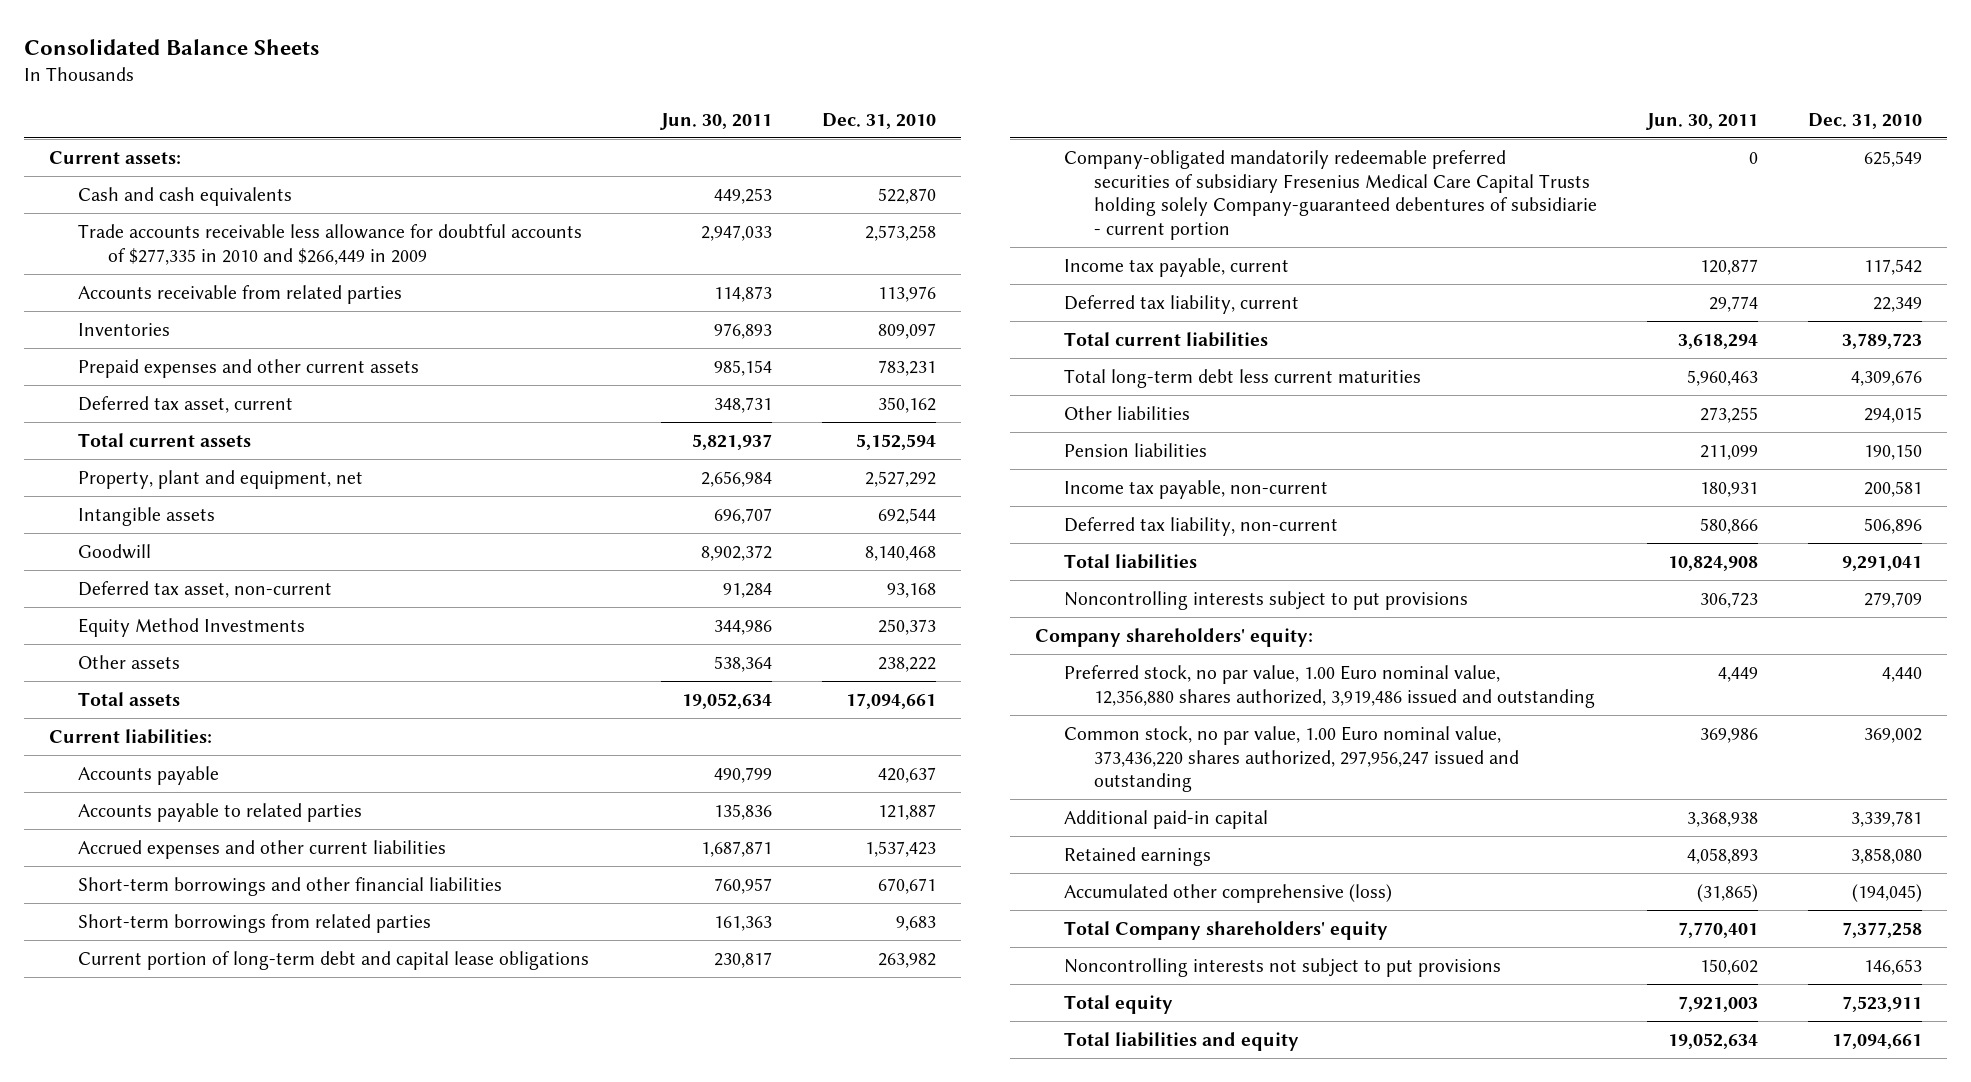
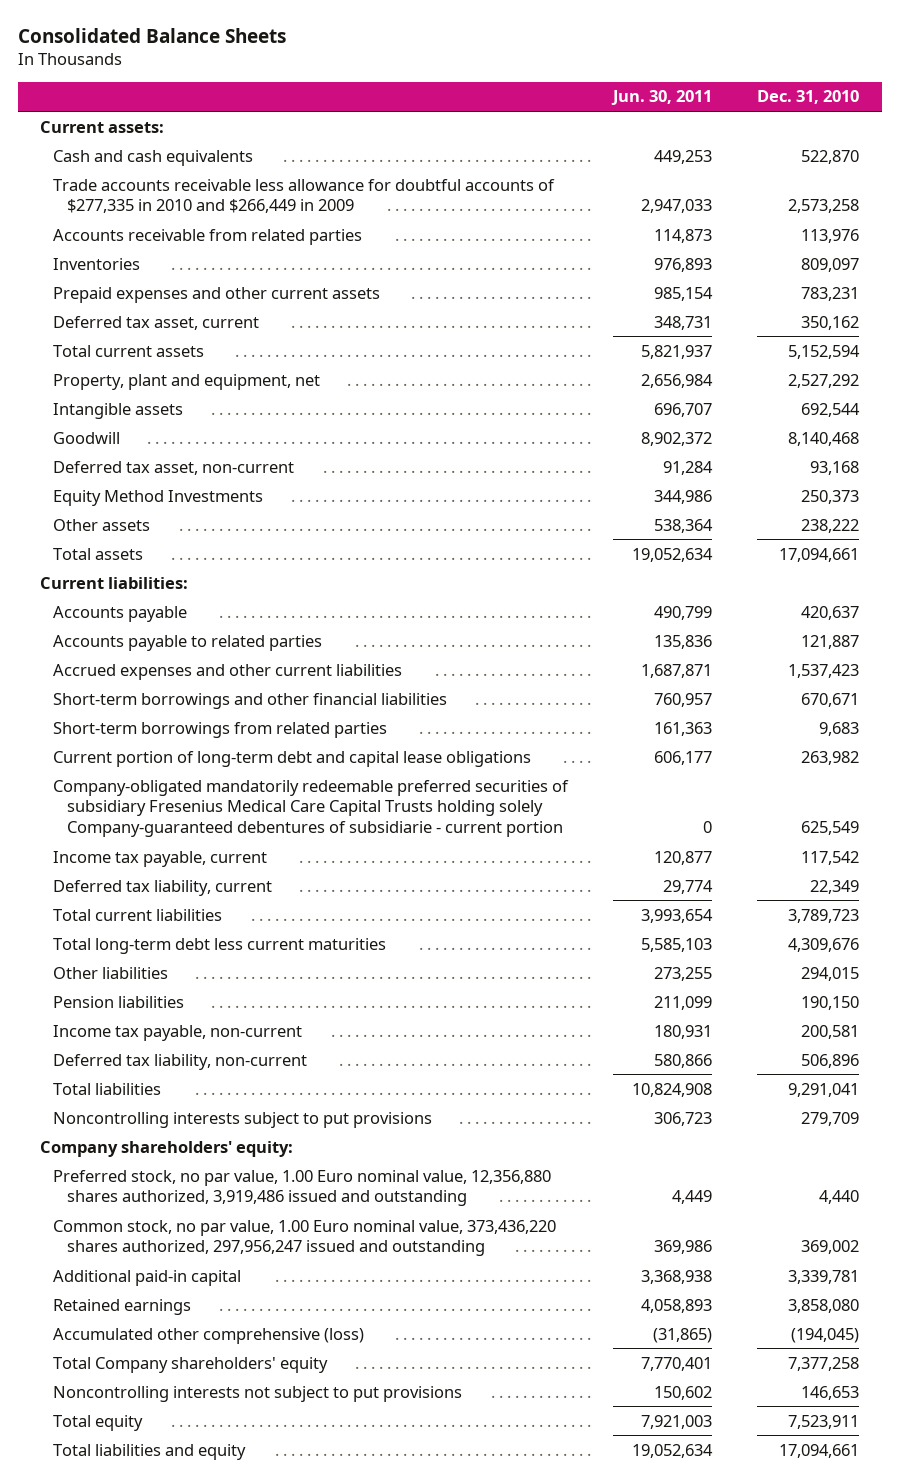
[713,951,772,968] 230,817 -> [654,750,713,765] 606,177
[1677,333,1758,349] 3,618,294 -> [641,908,714,923] 3,993,654
[1686,369,1758,386] 5,960,463 -> [641,937,713,952] 5,585,103

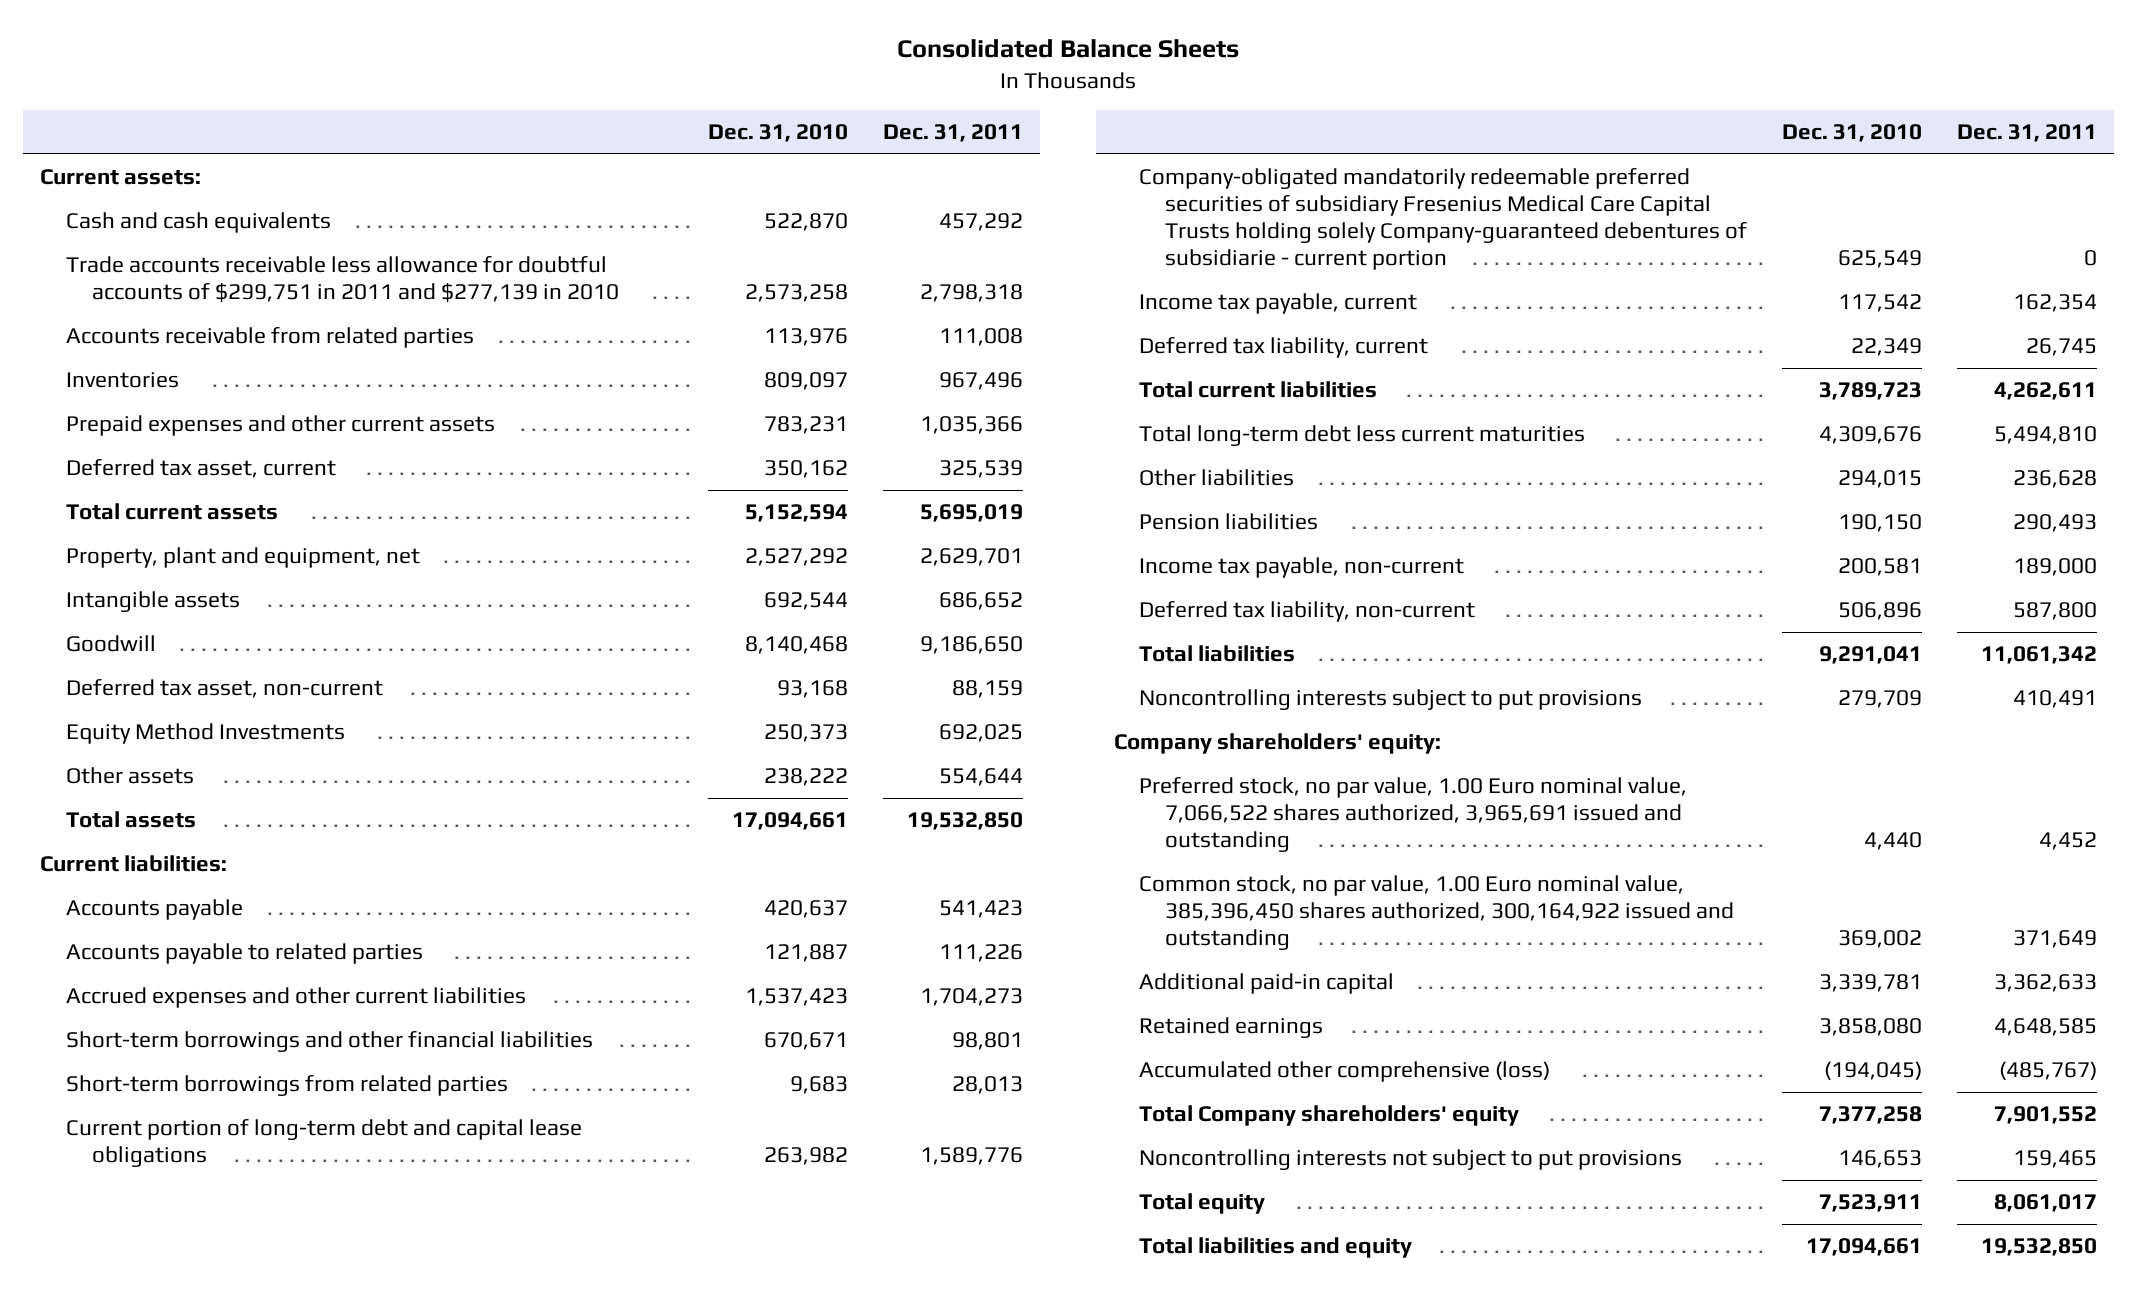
[611,90,713,106] Jun. 30, 2011 -> none
none -> [883,124,1024,143] Dec. 31, 2011
[53,178,556,214] Trade accounts receivable less allowance for doubtful accounts of $277,335 in 2010 and $266,449 in 2009 -> [65,256,619,304] Trade accounts receivable less allowance for doubtful accounts of $299,751 in 2011 and $277,139 in 2010
[53,1169,552,1207] Preferred stock, no par value, 1.00 Euro nominal value, 12,356,880 shares authorized, 3,919,486 issued and outstanding -> [1139,777,1688,853] Preferred stock, no par value, 1.00 Euro nominal value, 7,066,522 shares authorized, 3,965,691 issued and outstanding
[53,1219,557,1257] Common stock, no par value, 1.00 Euro nominal value, 373,436,220 shares authorized, 297,956,247 issued and outstanding -> [1139,875,1735,951] Common stock, no par value, 1.00 Euro nominal value, 385,396,450 shares authorized, 300,164,922 issued and outstanding

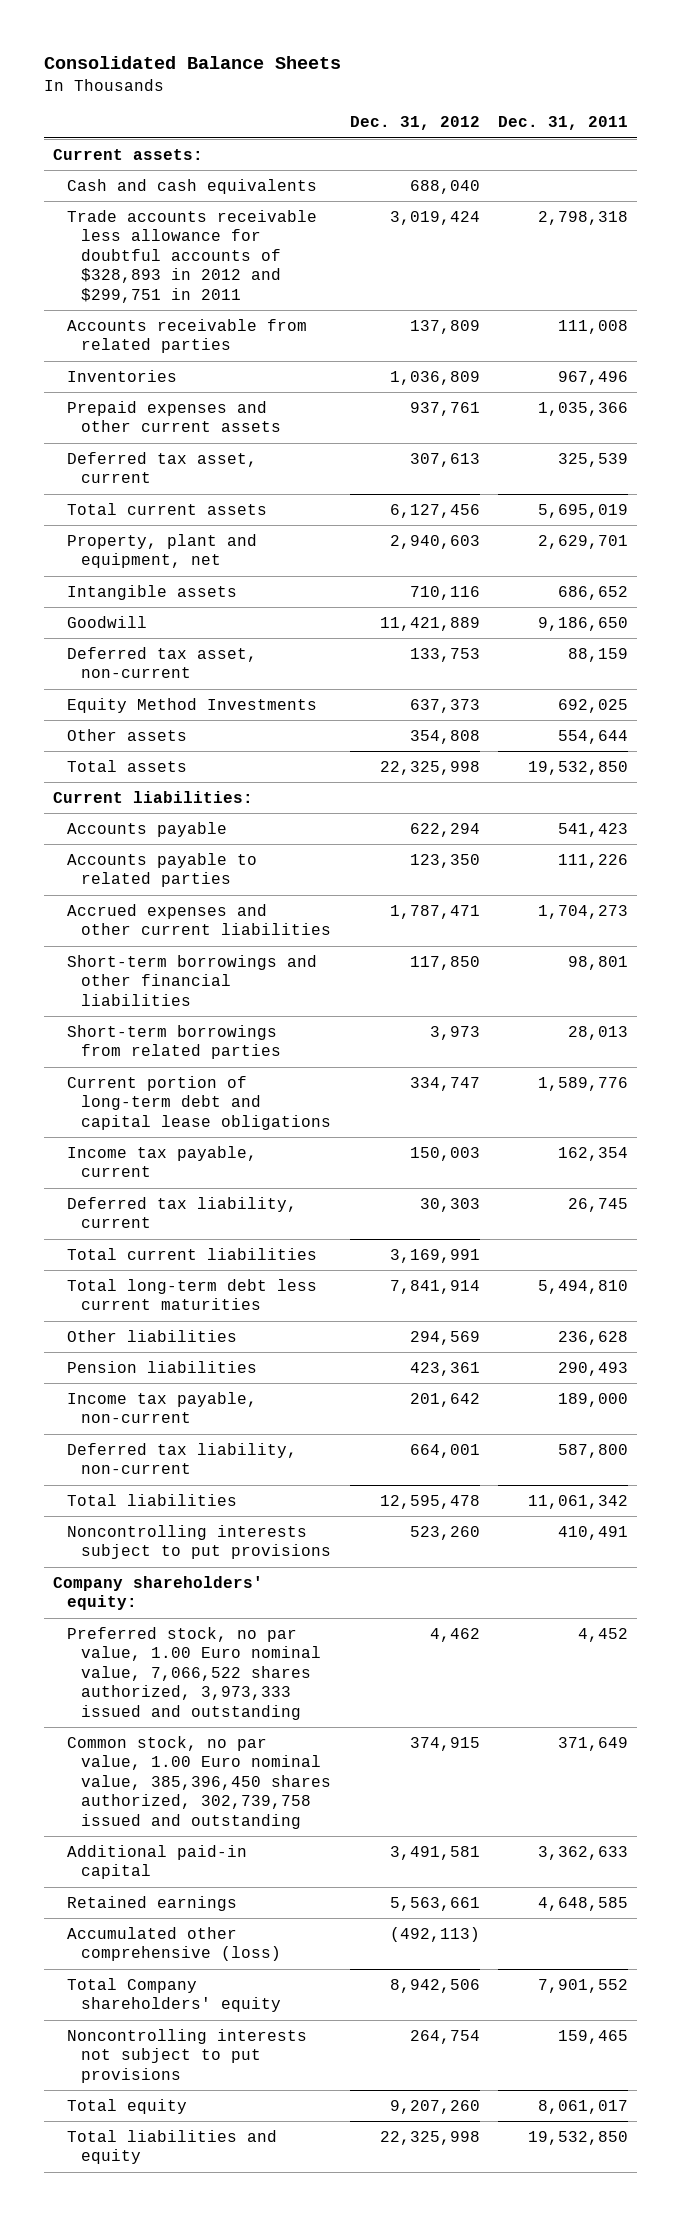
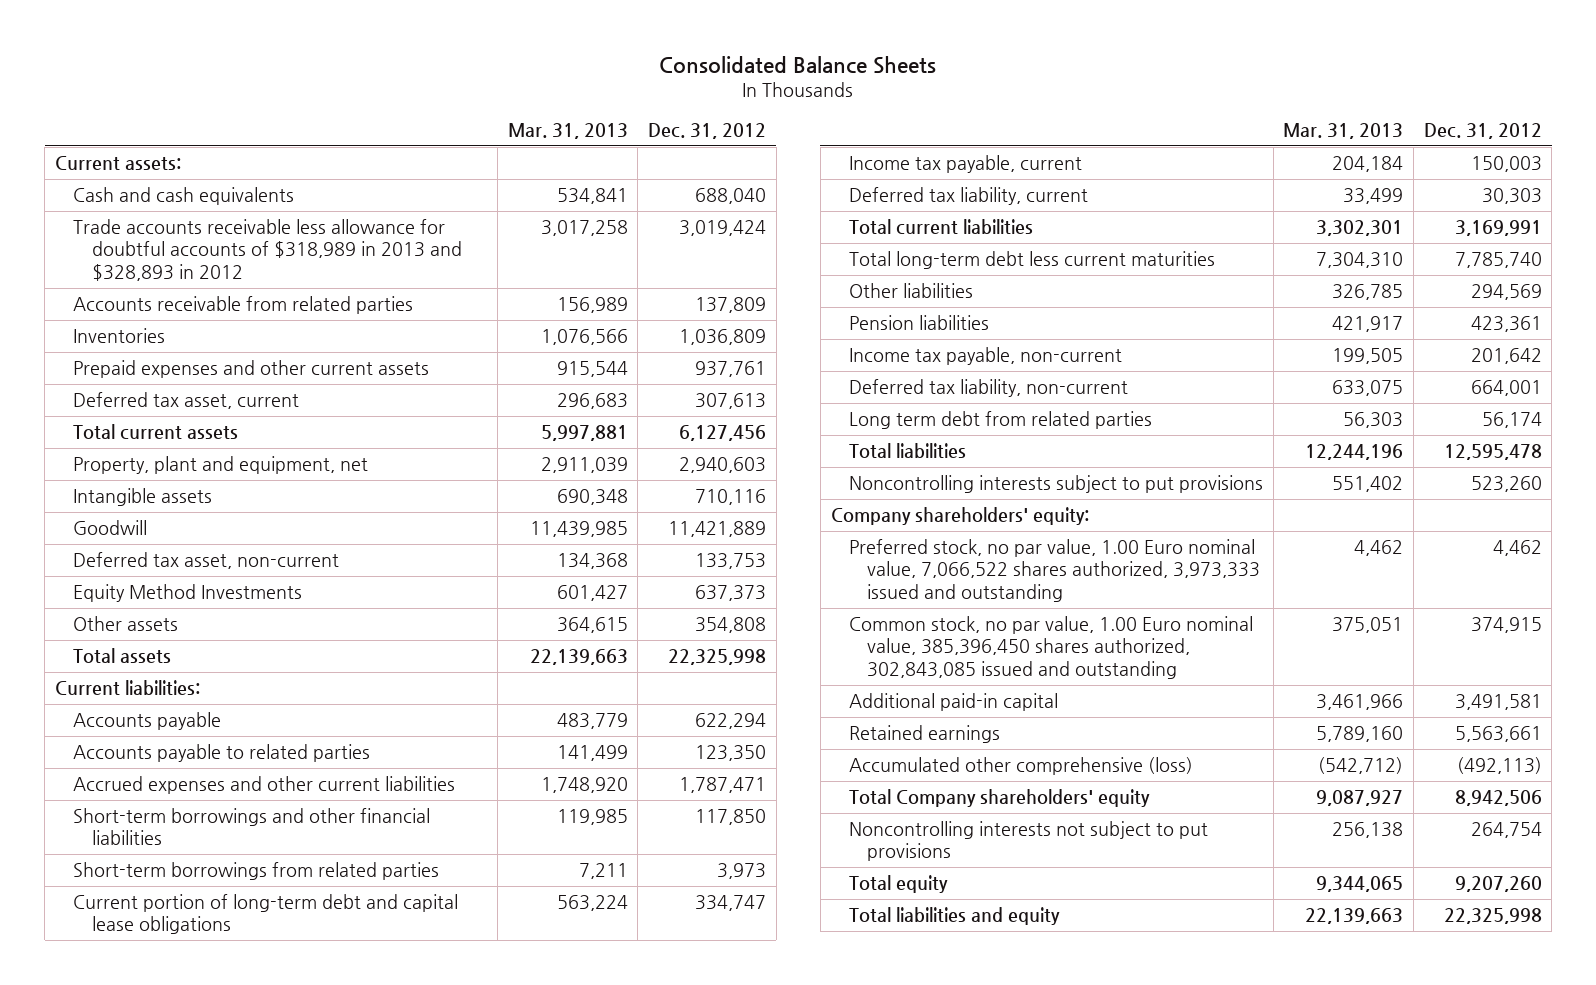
[498,116,629,131] Dec. 31, 2011 -> none
none -> [507,122,628,139] Mar. 31, 2013
[67,209,318,303] Trade accounts receivable less allowance for doubtful accounts of $328,893 in 2012 and $299,751 in 2011 -> [73,219,462,281] Trade accounts receivable less allowance for doubtful accounts of $318,989 in 2013 and $328,893 in 2012
[389,1279,480,1294] 7,841,914 -> [1454,252,1542,269] 7,785,740
none -> [848,411,1152,430] Long term debt from related parties
[67,1735,332,1829] Common stock, no par value, 1.00 Euro nominal value, 385,396,450 shares authorized, 302,739,758 issued and outstanding -> [848,616,1253,679] Common stock, no par value, 1.00 Euro nominal value, 385,396,450 shares authorized, 302,843,085 issued and outstanding

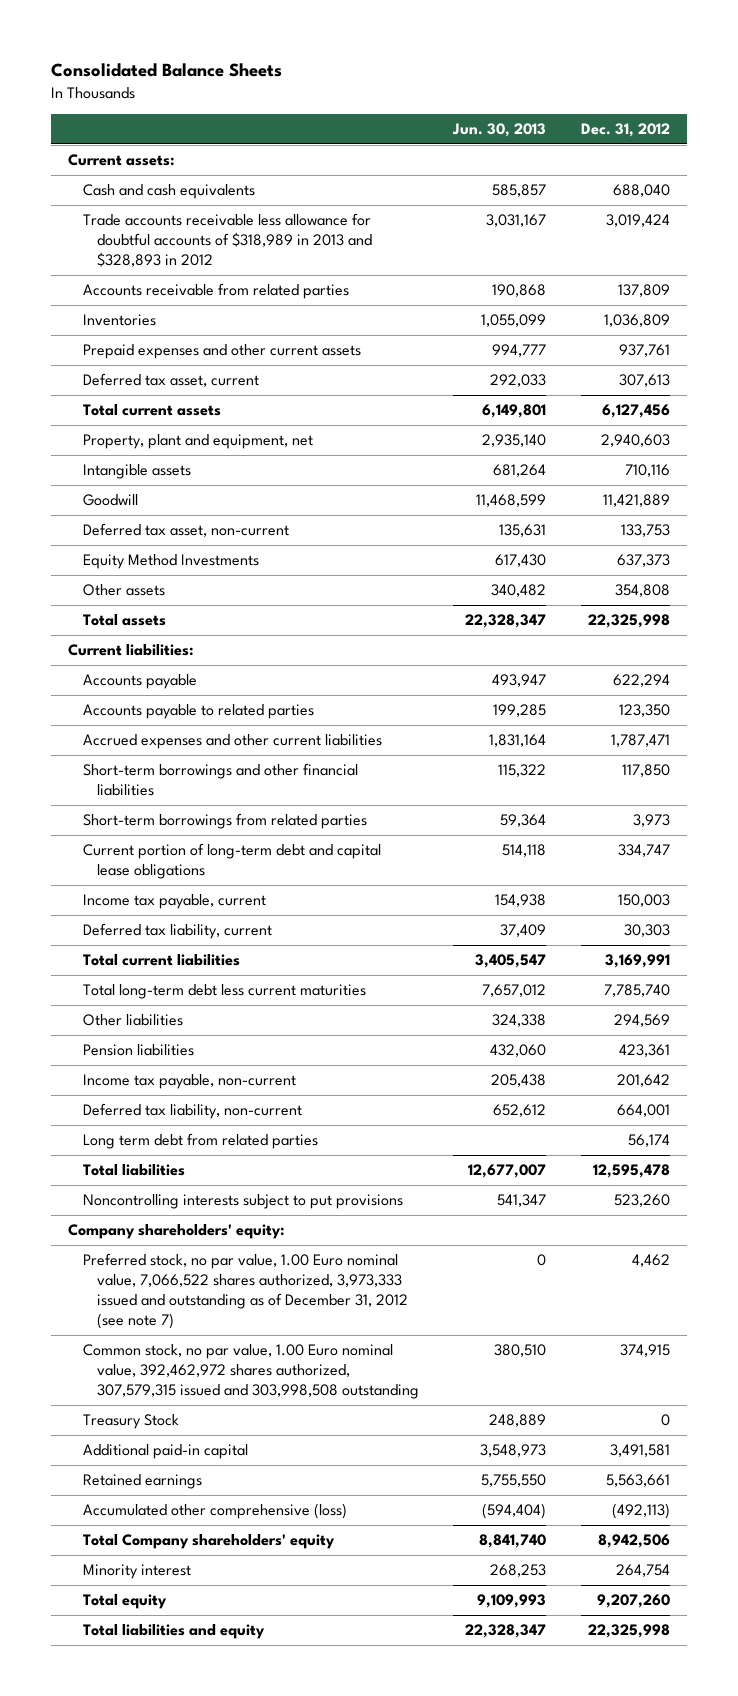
[507,122,628,139] Mar. 31, 2013 -> none
none -> [452,122,547,137] Jun. 30, 2013
[848,539,1261,602] Preferred stock, no par value, 1.00 Euro nominal value, 7,066,522 shares authorized, 3,973,333 issued and outstanding -> [82,1253,409,1330] Preferred stock, no par value, 1.00 Euro nominal value, 7,066,522 shares authorized, 3,973,333 issued and outstanding as of December 31, 2012 (see note 7)
[848,616,1253,679] Common stock, no par value, 1.00 Euro nominal value, 385,396,450 shares authorized, 302,843,085 issued and outstanding -> [82,1344,420,1400] Common stock, no par value, 1.00 Euro nominal value, 392,462,972 shares authorized, 307,579,315 issued and 303,998,508 outstanding
none -> [82,1414,179,1430] Treasury Stock
[848,821,1208,862] Noncontrolling interests not subject to put provisions -> [82,1564,191,1580] Minority interest

